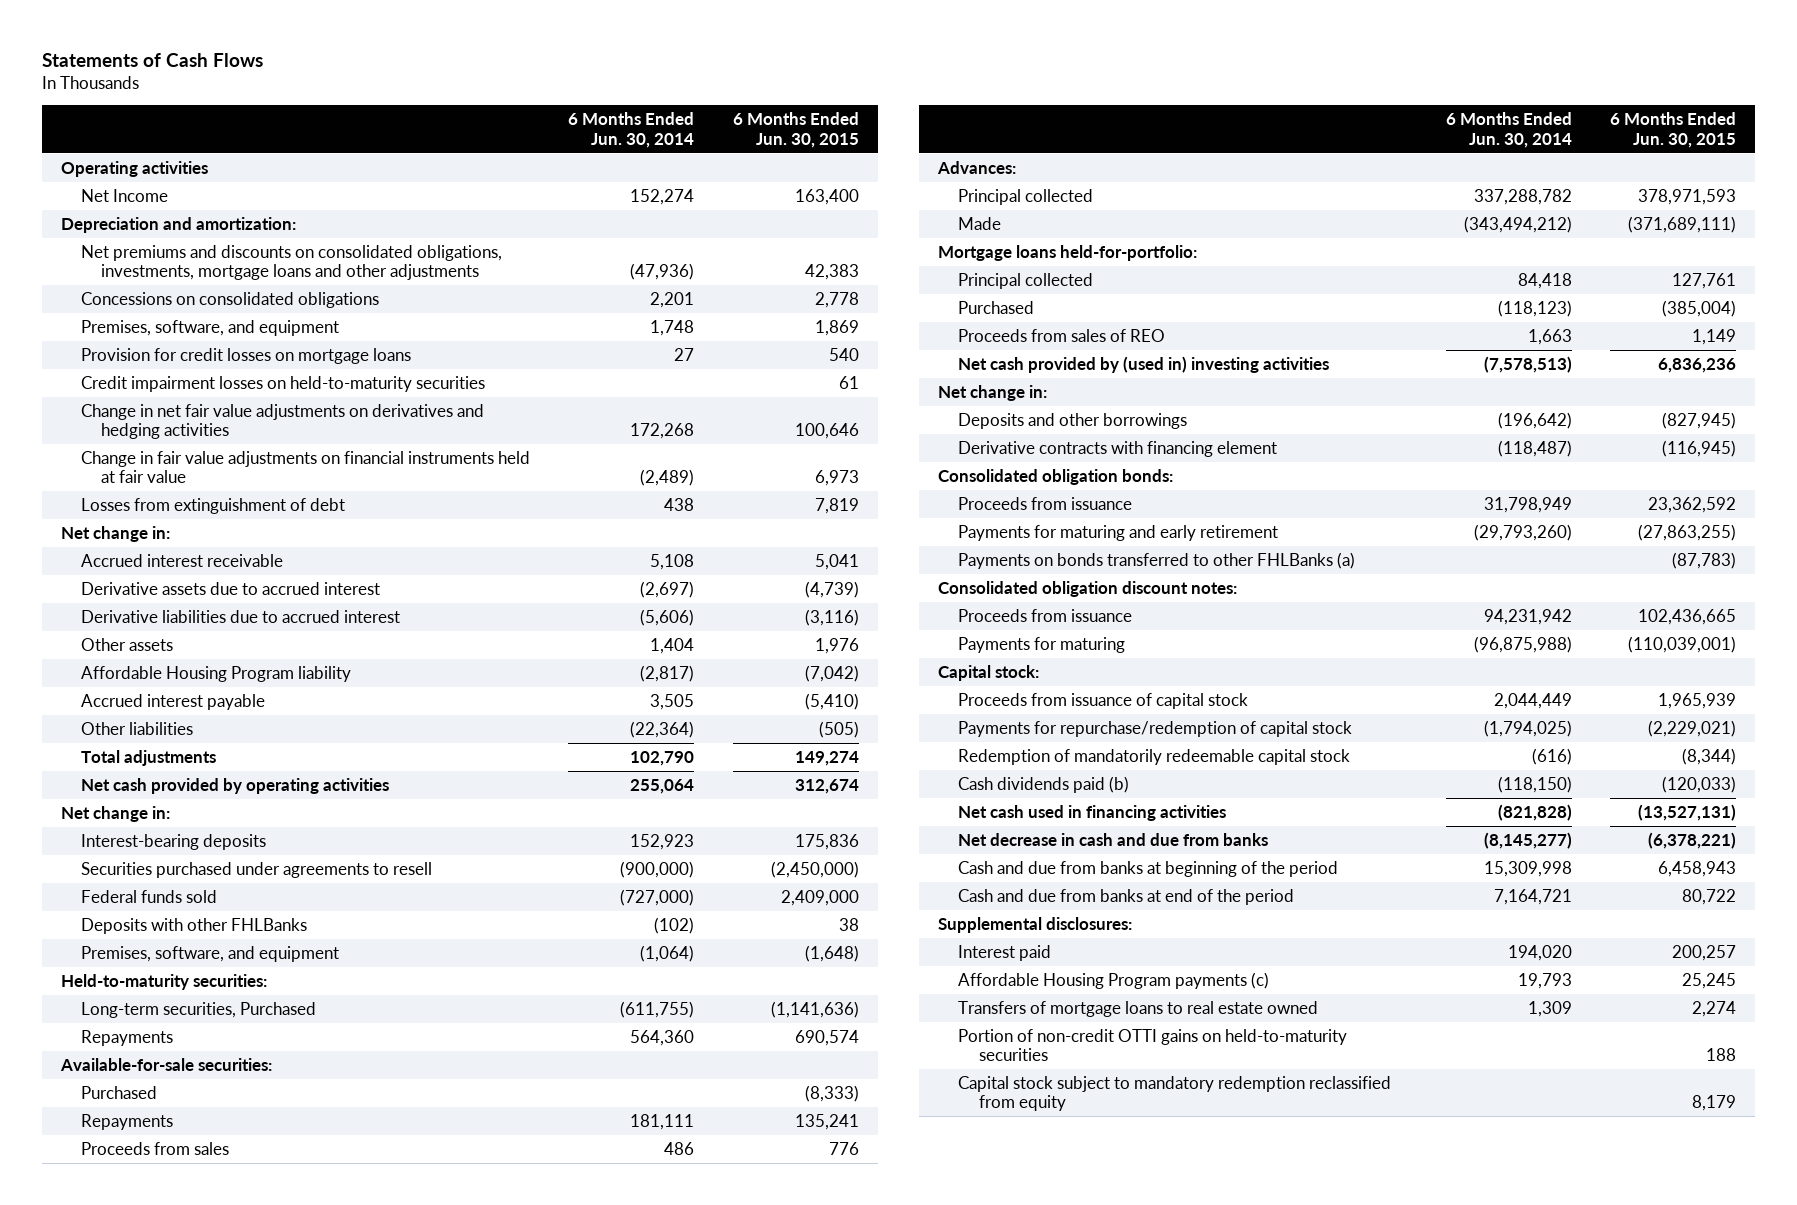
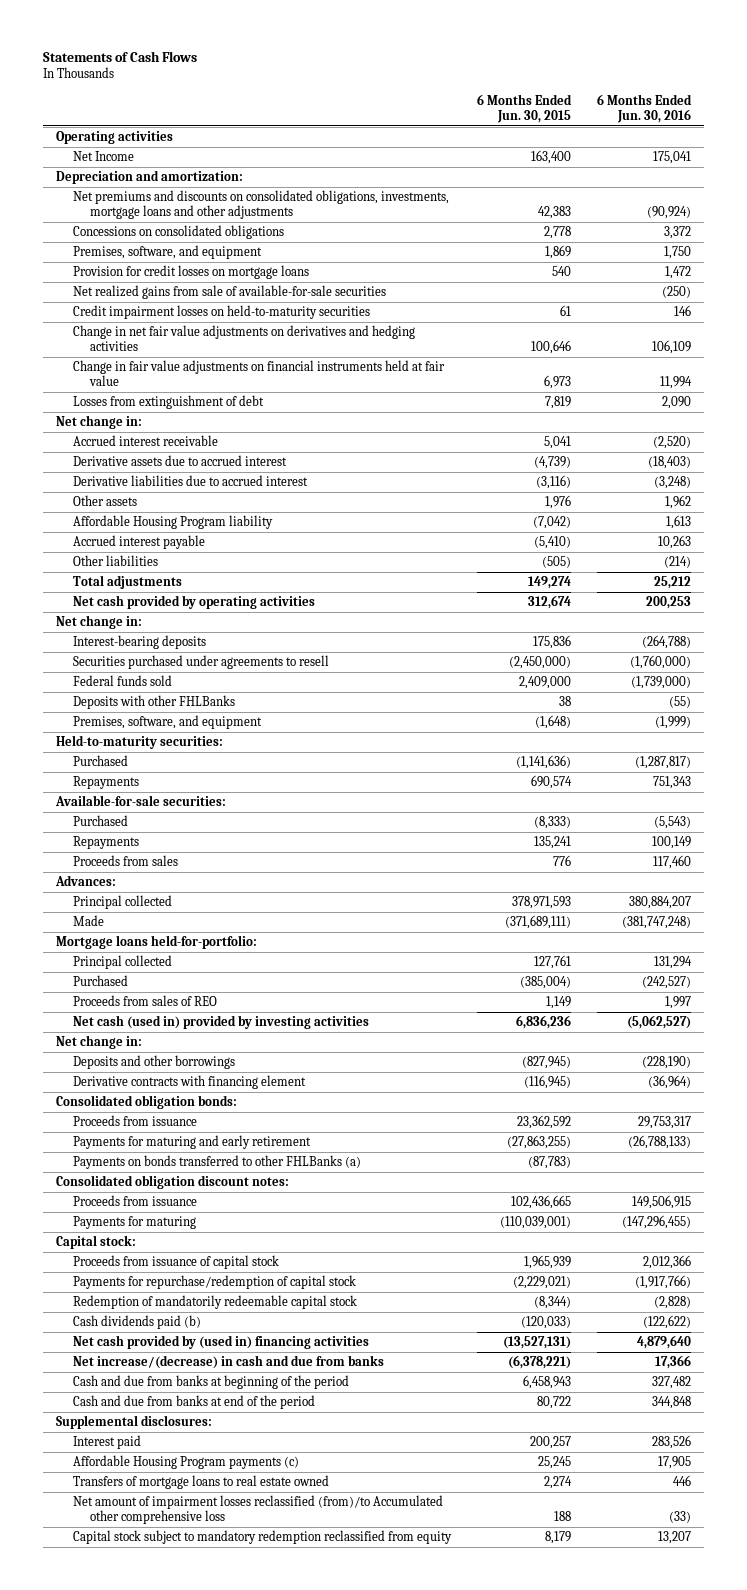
[568,112,695,148] 6 Months Ended Jun. 30, 2014 -> none
none -> [597,94,693,123] 6 Months Ended Jun. 30, 2016
none -> [73,285,387,300] Net realized gains from sale of available-for-sale securities
[81,1001,317,1018] Long-term securities, Purchased -> [73,755,129,767] Purchased
[958,355,1330,373] Net cash provided by (used in) investing activities -> [73,1015,370,1030] Net cash (used in) provided by investing activities
[958,804,1227,821] Net cash used in financing activities -> [73,1335,370,1350] Net cash provided by (used in) financing activities
[958,832,1269,846] Net decrease in cash and due from banks -> [73,1355,385,1370] Net increase/(decrease) in cash and due from banks
[958,1028,1348,1062] Portion of non-credit OTTI gains on held-to-maturity securities -> [73,1495,444,1525] Net amount of impairment losses reclassified (from)/to Accumulated other comprehensive loss

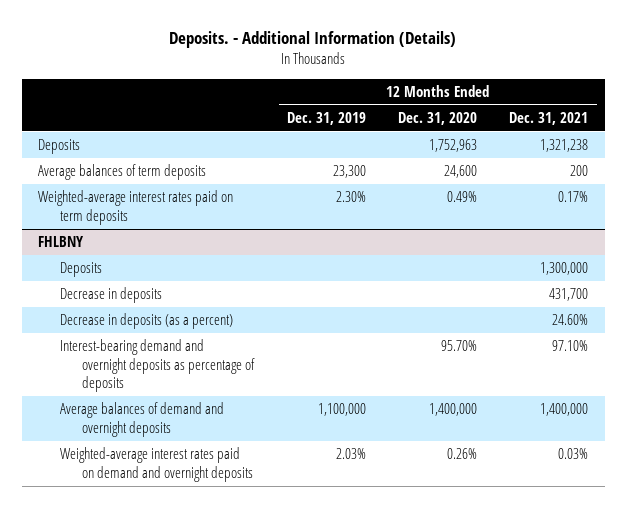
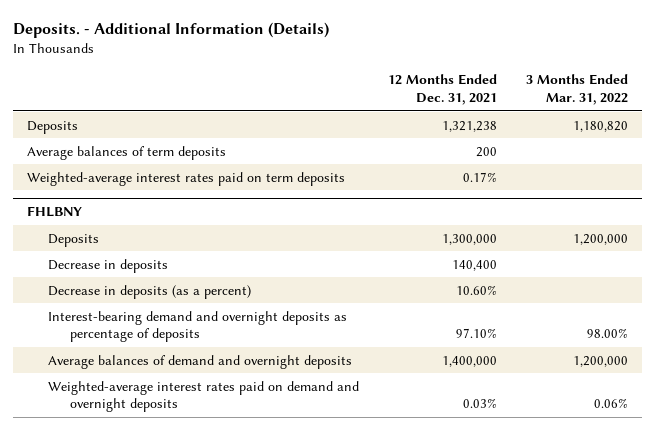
[286,111,366,125] Dec. 31, 2019 -> none
[398,111,478,125] Dec. 31, 2020 -> none
none -> [525,74,628,105] 3 Months Ended Mar. 31, 2022
[549,288,589,302] 431,700 -> [452,259,498,271] 140,400
[552,314,589,326] 24.60% -> [456,284,498,295] 10.60%

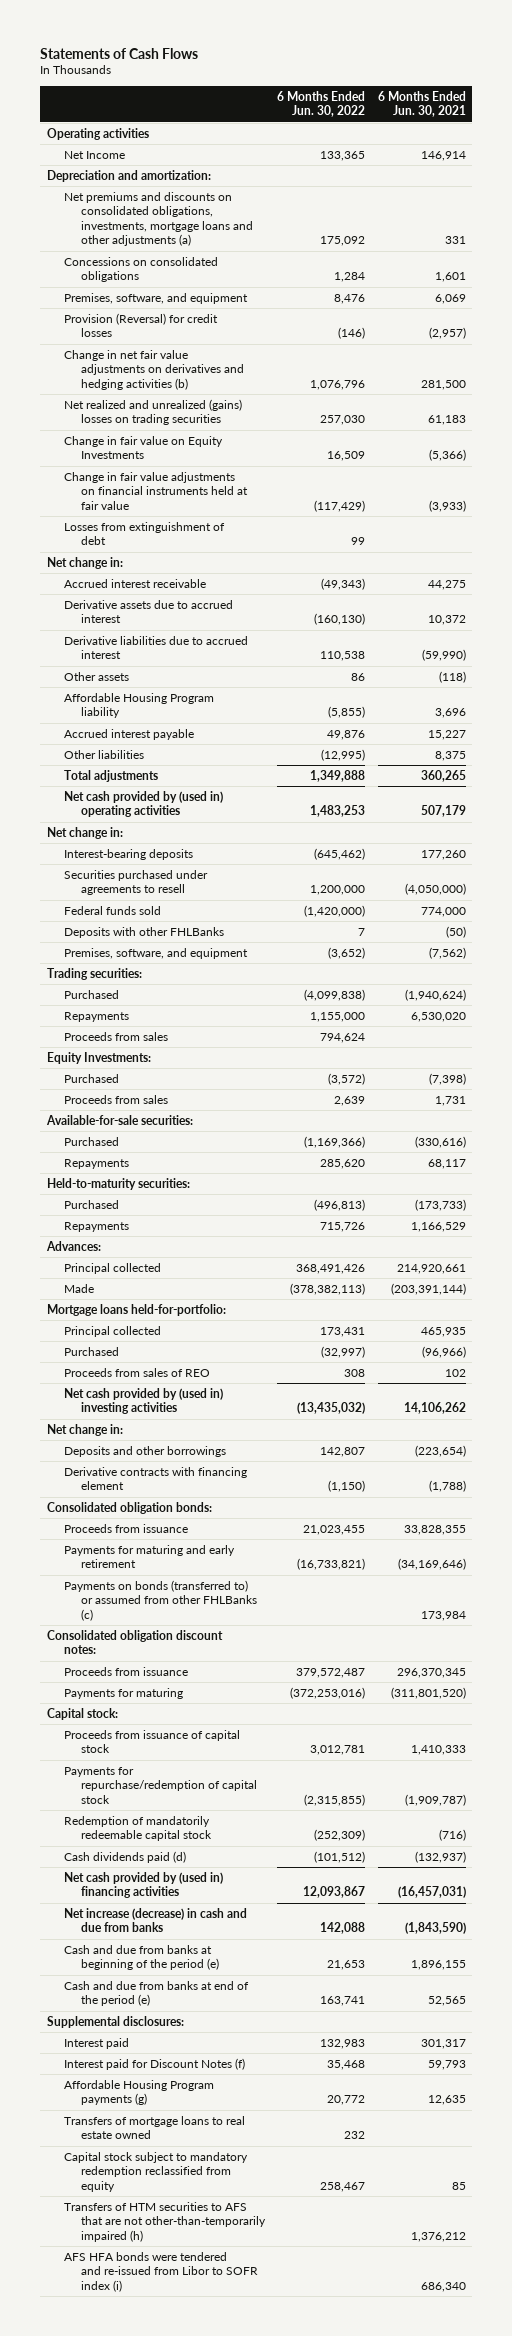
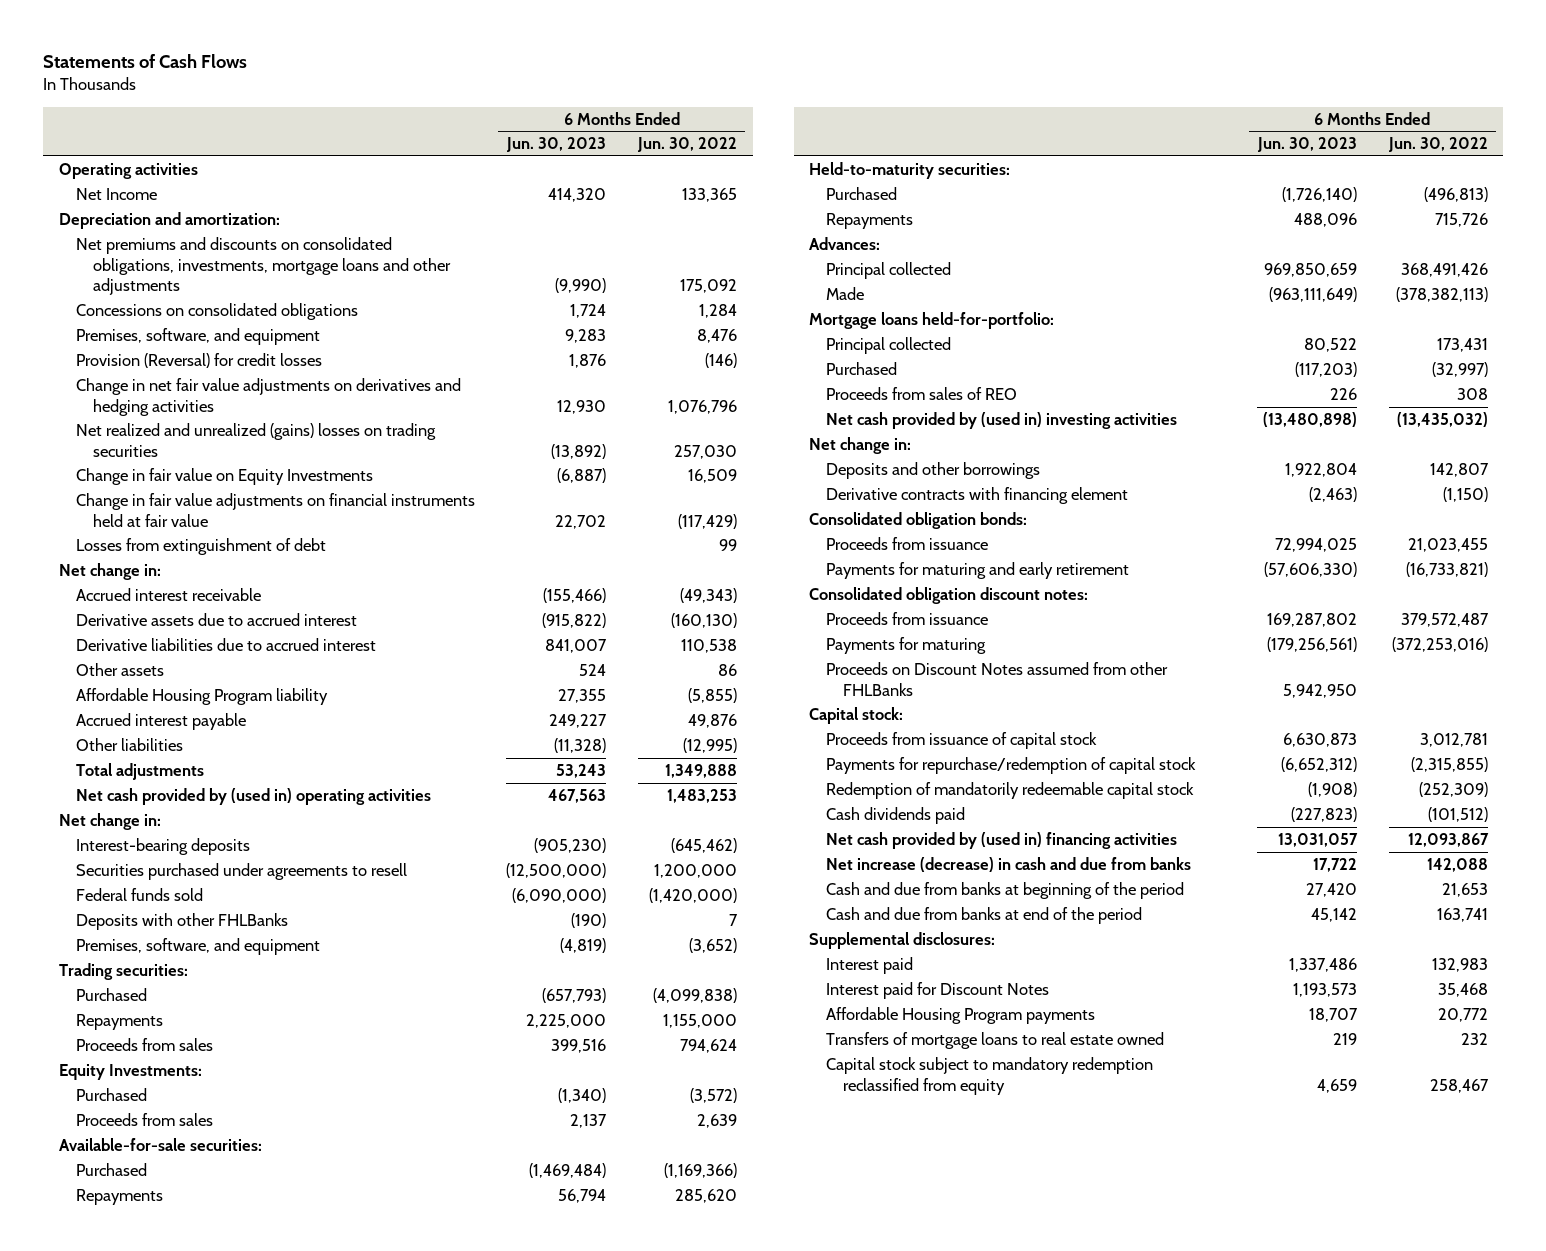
[377,91,466,118] 6 Months Ended Jun. 30, 2021 -> none
none -> [506,137,607,153] Jun. 30, 2023
[63,191,253,247] Net premiums and discounts on consolidated obligations, investments, mortgage loans and other adjustments (a) -> [75,237,451,295] Net premiums and discounts on consolidated obligations, investments, mortgage loans and other adjustments
[63,349,244,390] Change in net fair value adjustments on derivatives and hedging activities (b) -> [75,378,461,416] Change in net fair value adjustments on derivatives and hedging activities
[63,1579,257,1621] Payments on bonds (transferred to) or assumed from other FHLBanks (c) -> none
none -> [826,662,1169,696] Proceeds on Discount Notes assumed from other FHLBanks
[63,1850,186,1863] Cash dividends paid (d) -> [826,807,966,825] Cash dividends paid
[63,1944,219,1971] Cash and due from banks at beginning of the period (e) -> [826,882,1185,900] Cash and due from banks at beginning of the period
[63,1980,249,2007] Cash and due from banks at end of the period (e) -> [826,907,1143,925] Cash and due from banks at end of the period
[63,2057,245,2070] Interest paid for Discount Notes (f) -> [826,982,1050,1000] Interest paid for Discount Notes
[63,2079,214,2106] Affordable Housing Program payments (g) -> [826,1007,1096,1025] Affordable Housing Program payments
[63,2201,266,2242] Transfers of HTM securities to AFS that are not other-than-temporarily impaired (h) -> none
[63,2251,258,2292] AFS HFA bonds were tendered and re-issued from Libor to SOFR index (i) -> none

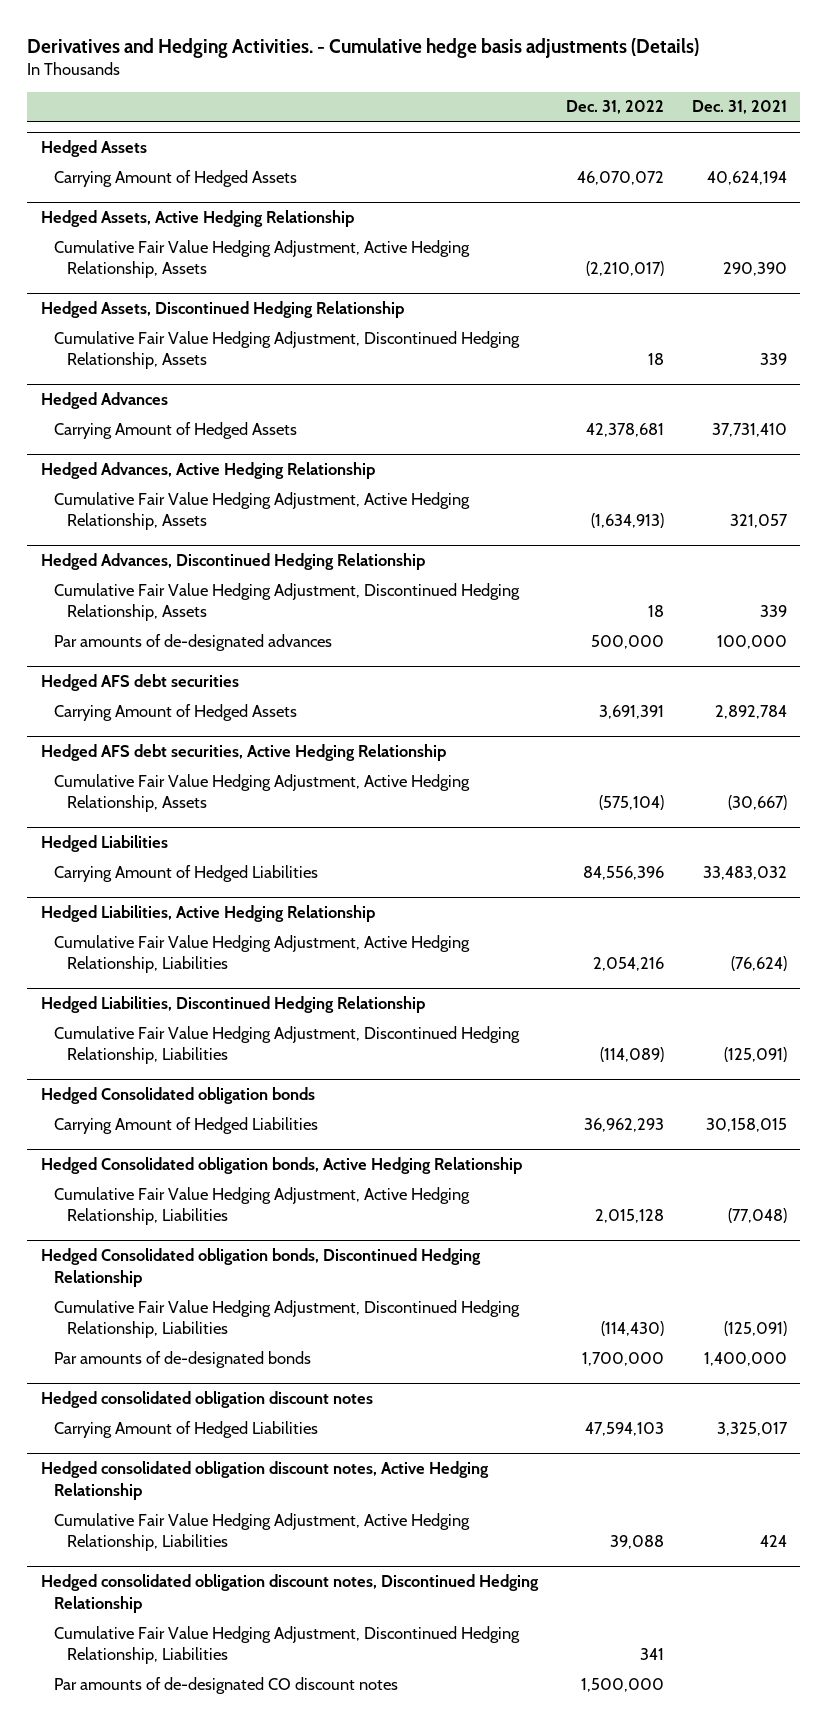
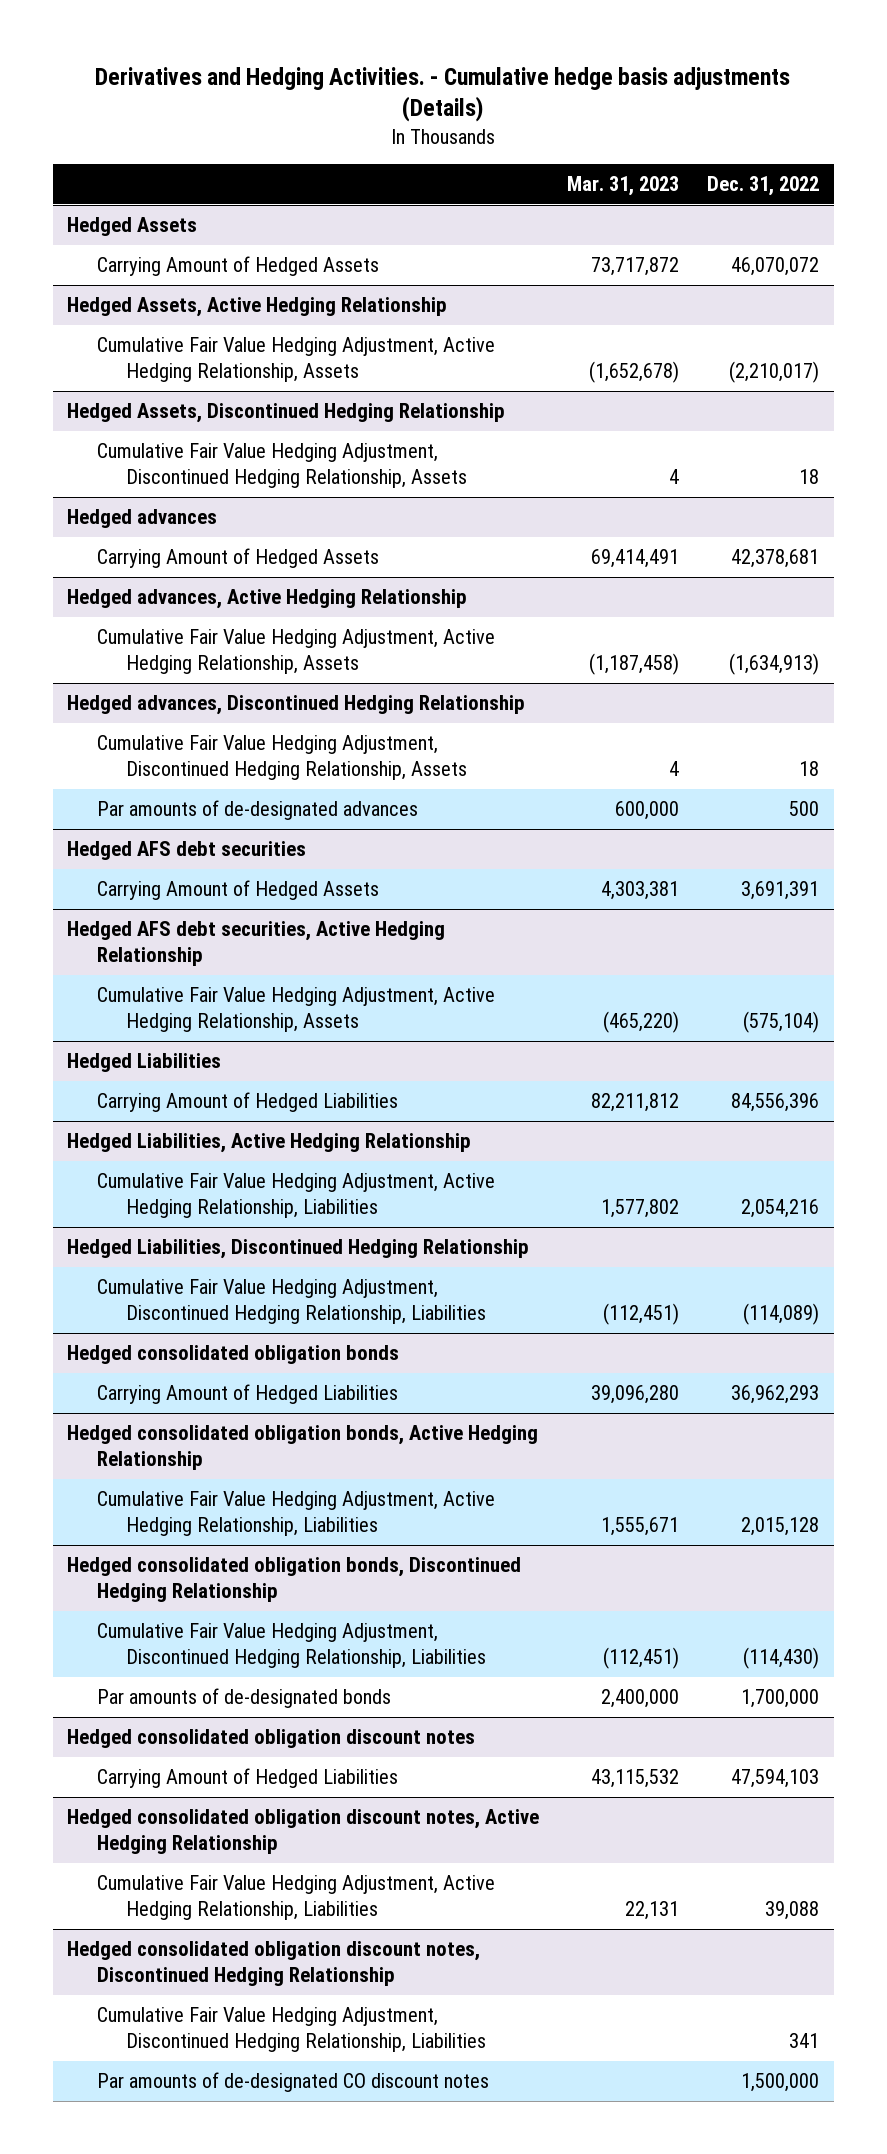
[691,100,787,115] Dec. 31, 2021 -> none
none -> [567,176,680,197] Mar. 31, 2023
[41,392,169,410] Hedged Advances -> [67,509,218,529] Hedged advances
[41,462,376,480] Hedged Advances, Active Hedging Relationship -> [67,589,468,610] Hedged advances, Active Hedging Relationship
[41,553,426,571] Hedged Advances, Discontinued Hedging Relationship -> [67,695,526,716] Hedged advances, Discontinued Hedging Relationship
[590,634,664,649] 500,000 -> [789,801,820,817] 500
[41,1087,316,1105] Hedged Consolidated obligation bonds -> [67,1345,400,1365] Hedged consolidated obligation bonds
[41,1157,523,1175] Hedged Consolidated obligation bonds, Active Hedging Relationship -> [67,1425,539,1471] Hedged consolidated obligation bonds, Active Hedging Relationship
[41,1248,482,1287] Hedged Consolidated obligation bonds, Discontinued Hedging Relationship -> [67,1557,522,1603] Hedged consolidated obligation bonds, Discontinued Hedging Relationship

